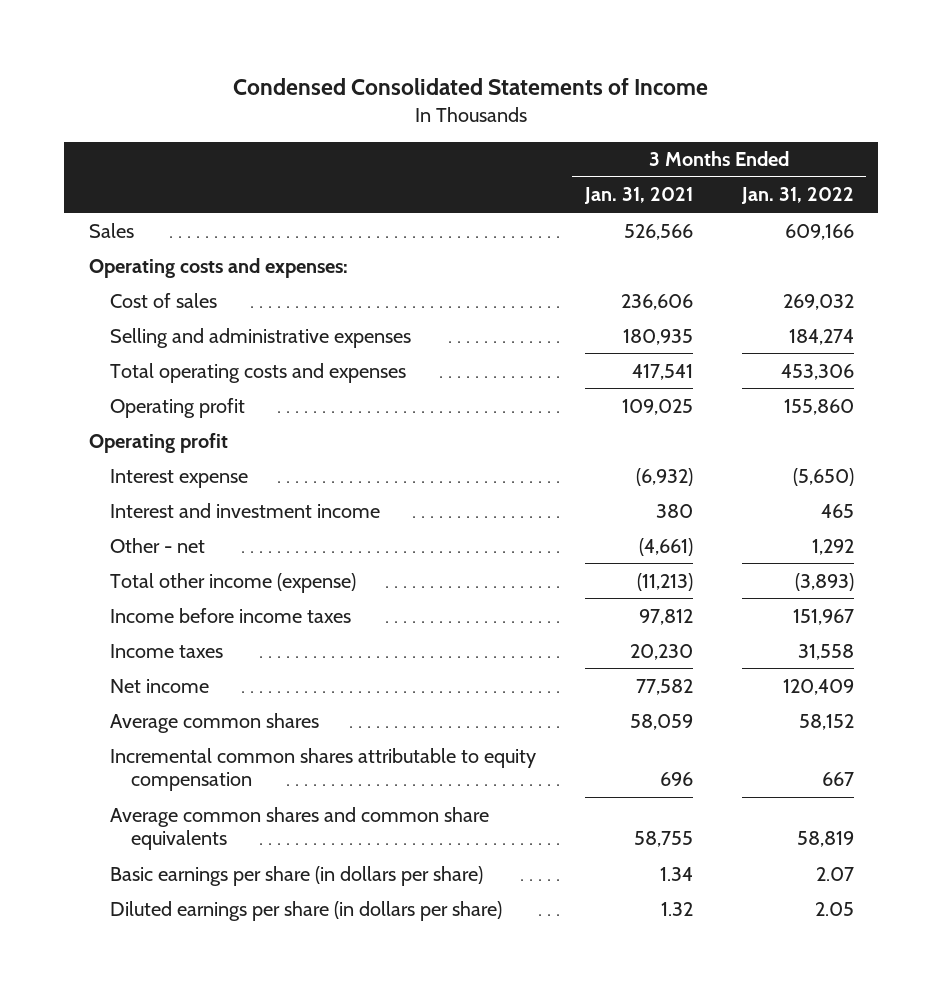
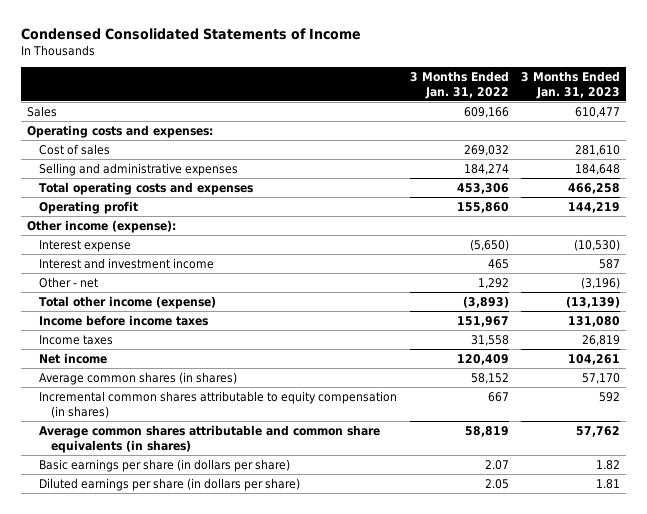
[583,187,693,205] Jan. 31, 2021 -> none
none -> [520,70,620,99] 3 Months Ended Jan. 31, 2023
[88,432,228,453] Operating profit -> [27,219,177,233] Other income (expense):
[109,712,319,733] Average common shares -> [39,371,238,385] Average common shares (in shares)
[109,747,536,791] Incremental common shares attributable to equity compensation -> [39,390,398,418] Incremental common shares attributable to equity compensation (in shares)
[109,806,489,850] Average common shares and common share equivalents -> [39,424,381,453] Average common shares attributable and common share equivalents (in shares)

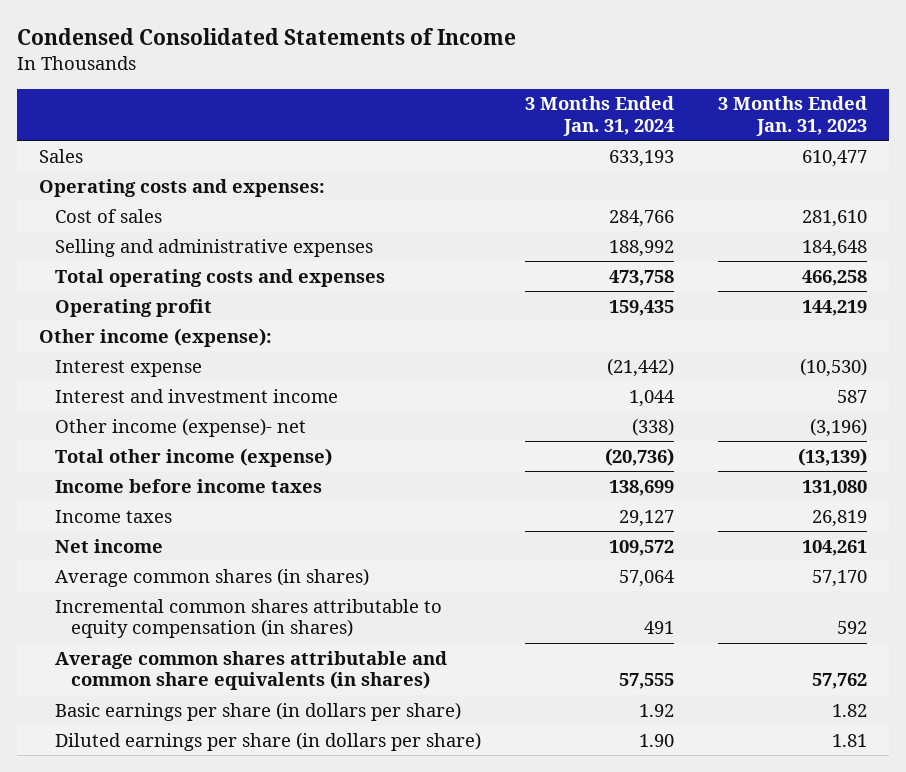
[409,70,509,99] 3 Months Ended Jan. 31, 2022 -> none
none -> [525,96,675,136] 3 Months Ended Jan. 31, 2024
[39,276,99,288] Other - net -> [55,417,307,437] Other income (expense)- net

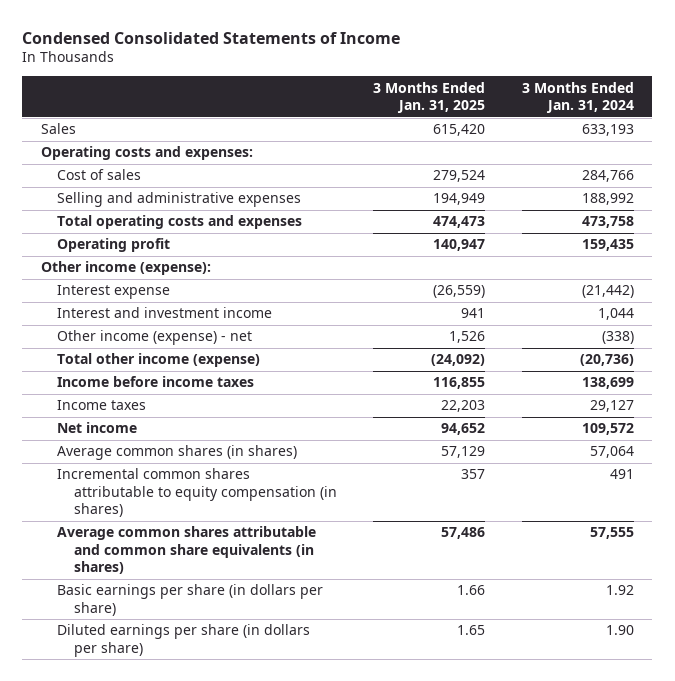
[717,96,867,136] 3 Months Ended Jan. 31, 2023 -> none
none -> [373,81,486,114] 3 Months Ended Jan. 31, 2025
[55,417,307,437] Other income (expense)- net -> [57,330,253,346] Other income (expense) - net

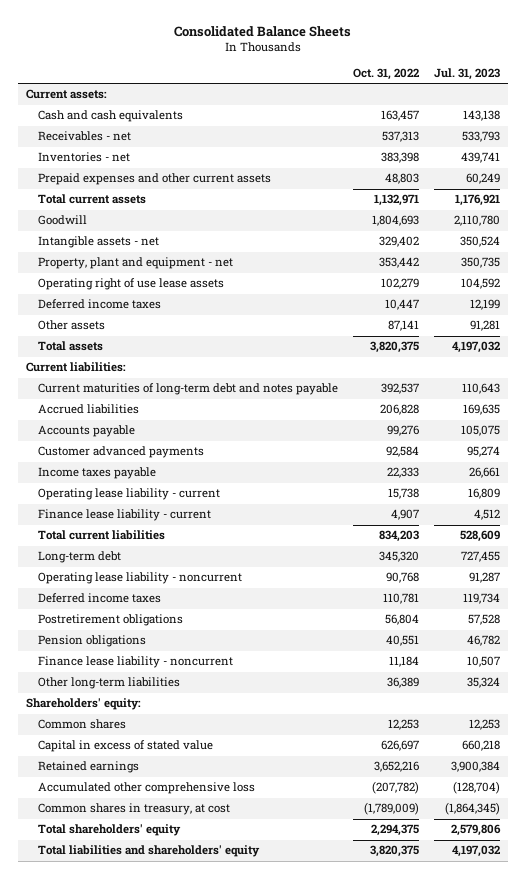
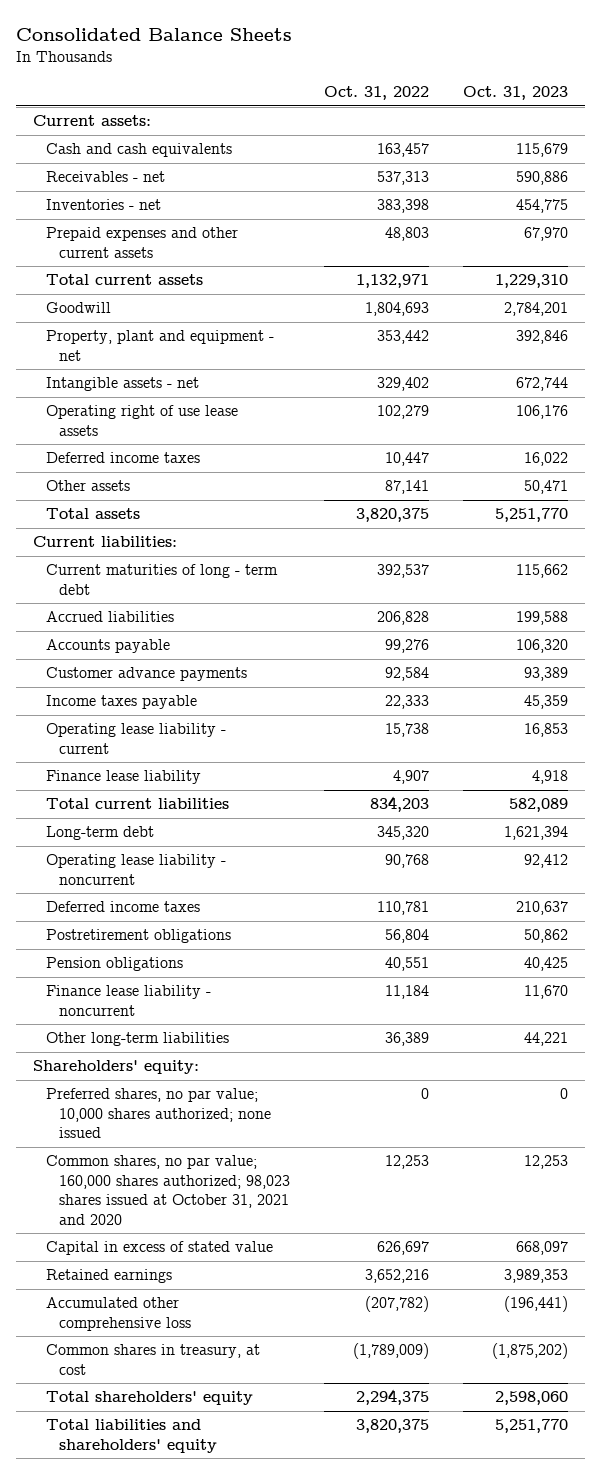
[433,67,500,80] Jul. 31, 2023 -> none
none -> [462,86,568,101] Oct. 31, 2023
[37,236,159,249] Intangible assets - net -> [45,377,199,392] Intangible assets - net
[37,383,338,396] Current maturities of long-term debt and notes payable -> [45,564,278,595] Current maturities of long - term debt
[37,446,204,459] Customer advanced payments -> [45,667,247,682] Customer advance payments
[37,509,211,522] Finance lease liability - current -> [45,770,201,785] Finance lease liability
none -> [45,1088,271,1139] Preferred shares, no par value; 10,000 shares authorized; none issued
[37,719,126,730] Common shares -> [45,1155,290,1225] Common shares, no par value; 160,000 shares authorized; 98,023 shares issued at October 31, 2021 and 2020

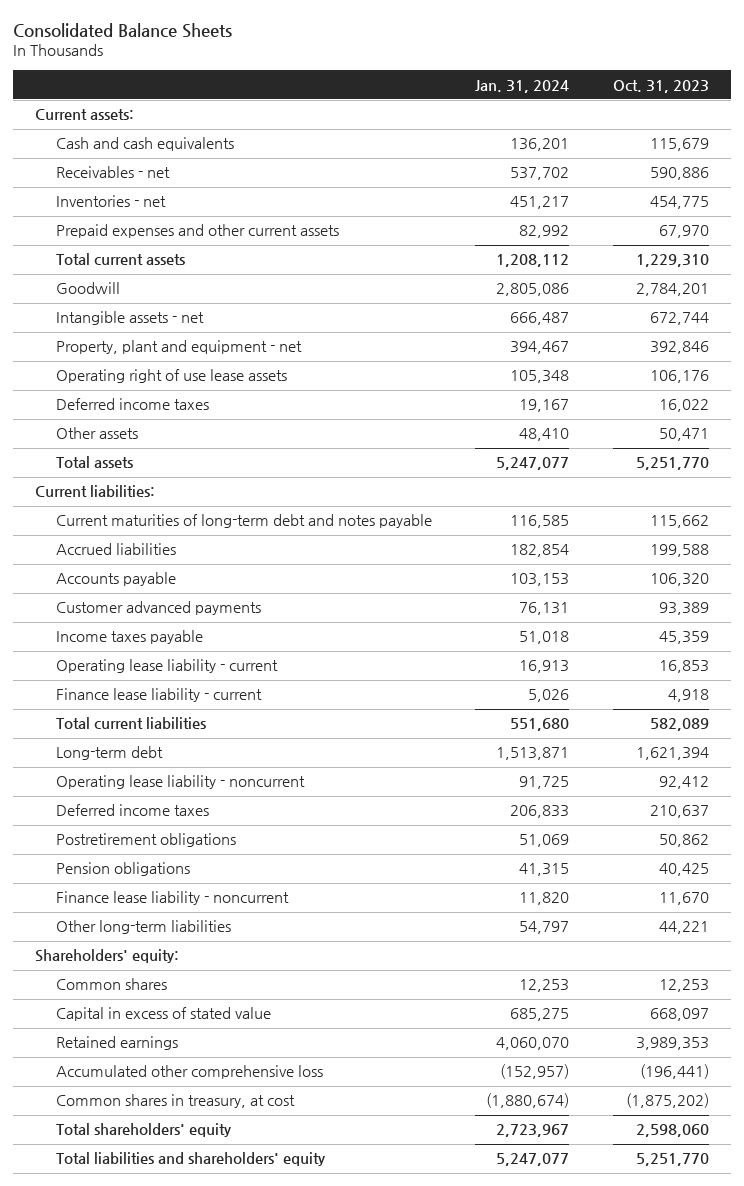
[323,86,429,101] Oct. 31, 2022 -> none
none -> [475,79,570,93] Jan. 31, 2024
[45,330,274,361] Property, plant and equipment - net -> [55,340,302,355] Property, plant and equipment - net
[45,564,278,595] Current maturities of long - term debt -> [55,514,432,529] Current maturities of long-term debt and notes payable
[45,667,247,682] Customer advance payments -> [55,601,261,616] Customer advanced payments
[45,770,201,785] Finance lease liability -> [55,688,262,703] Finance lease liability - current
[45,1088,271,1139] Preferred shares, no par value; 10,000 shares authorized; none issued -> none
[45,1155,290,1225] Common shares, no par value; 160,000 shares authorized; 98,023 shares issued at October 31, 2021 and 2020 -> [55,978,167,991] Common shares

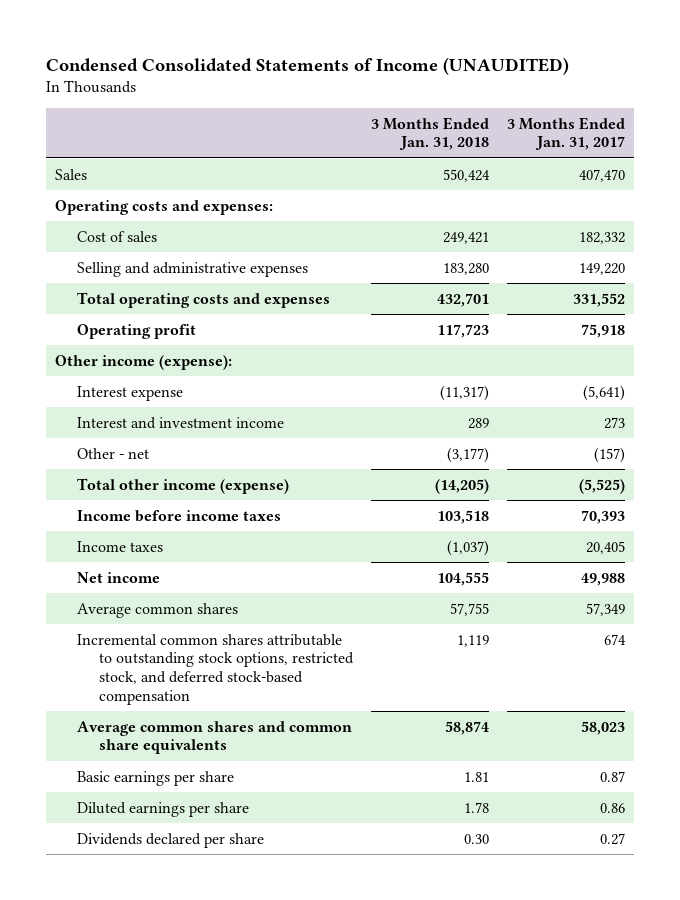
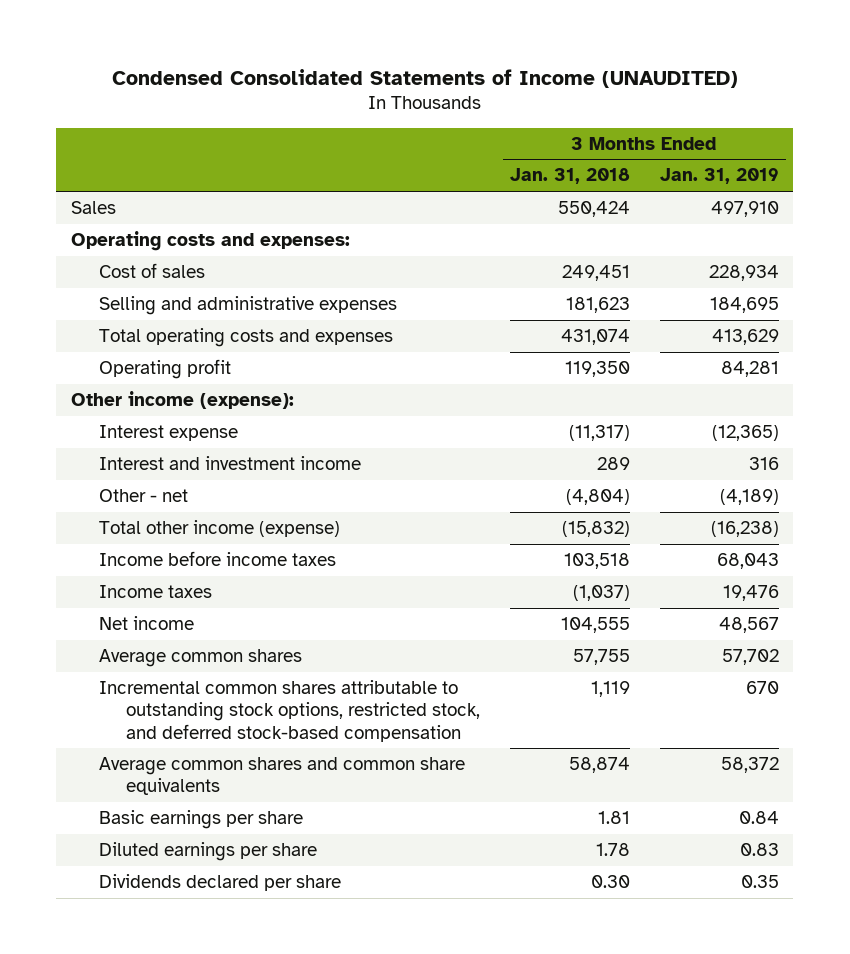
[507,116,626,151] 3 Months Ended Jan. 31, 2017 -> none
none -> [659,168,779,185] Jan. 31, 2019
[443,231,490,244] 249,421 -> [561,265,630,282] 249,451
[443,262,490,275] 183,280 -> [565,297,630,314] 181,623
[437,292,490,307] 432,701 -> [560,329,630,346] 431,074
[437,323,490,338] 117,723 -> [564,361,630,378] 119,350
[447,446,490,463] (3,177) -> [565,489,630,506] (4,804)
[435,478,490,494] (14,205) -> [561,521,630,538] (15,832)

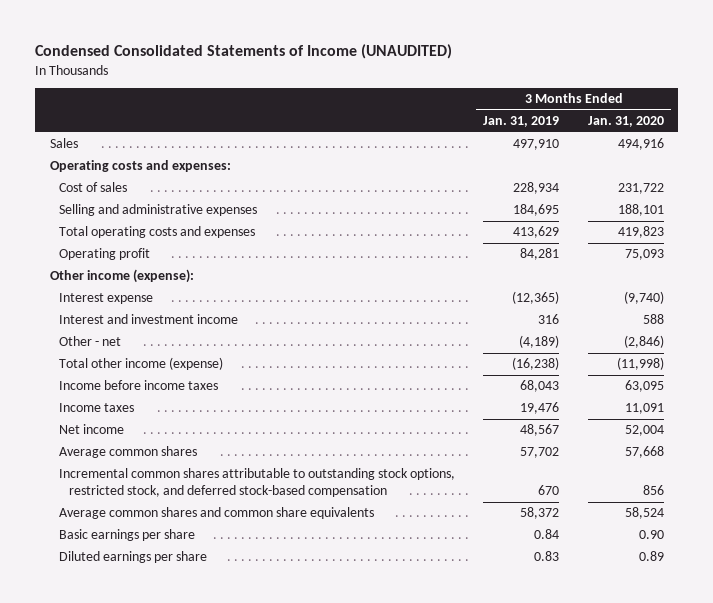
[509,168,630,185] Jan. 31, 2018 -> none
none -> [587,116,664,128] Jan. 31, 2020
[98,874,341,892] Dividends declared per share -> none

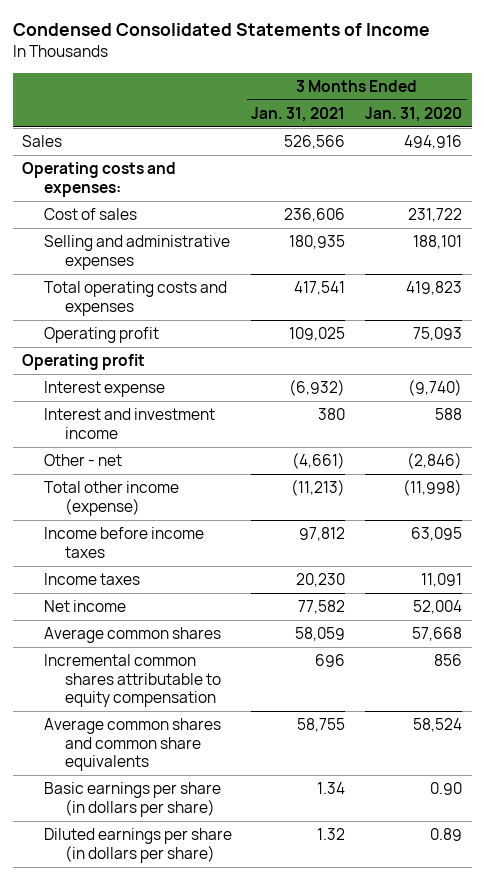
[35,44,453,60] Condensed Consolidated Statements of Income (UNAUDITED) -> [12,23,430,37] Condensed Consolidated Statements of Income
[483,116,560,128] Jan. 31, 2019 -> none
none -> [251,106,346,122] Jan. 31, 2021
[49,269,194,284] Other income (expense): -> [22,354,146,371] Operating profit
[59,468,456,497] Incremental common shares attributable to outstanding stock options, restricted stock, and deferred stock-based compensation -> [43,654,222,708] Incremental common shares attributable to equity compensation
[59,529,196,542] Basic earnings per share -> [43,782,221,817] Basic earnings per share (in dollars per share)
[59,551,208,564] Diluted earnings per share -> [43,828,232,863] Diluted earnings per share (in dollars per share)

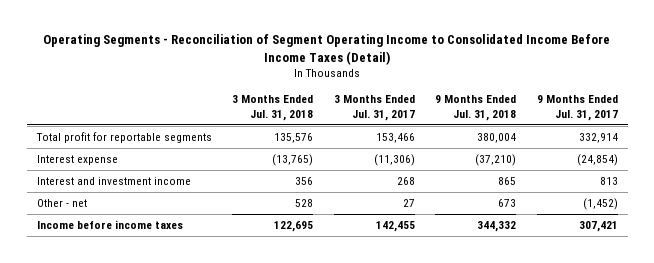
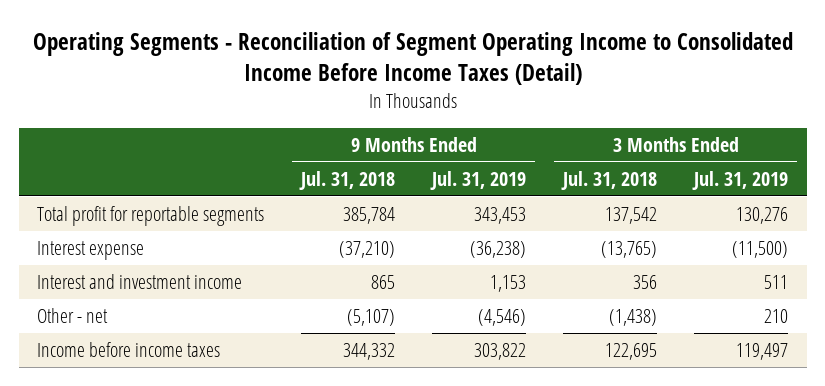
[333,95,415,122] 3 Months Ended Jul. 31, 2017 -> none
[536,95,618,122] 9 Months Ended Jul. 31, 2017 -> none
none -> [430,170,527,190] Jul. 31, 2019
none -> [692,170,789,190] Jul. 31, 2019
[274,133,314,144] 135,576 -> [605,207,658,225] 137,542
[477,133,517,144] 380,004 -> [343,207,396,225] 385,784
[295,199,314,208] 528 -> [609,309,658,327] (1,438)
[498,199,517,208] 673 -> [347,309,396,327] (5,107)

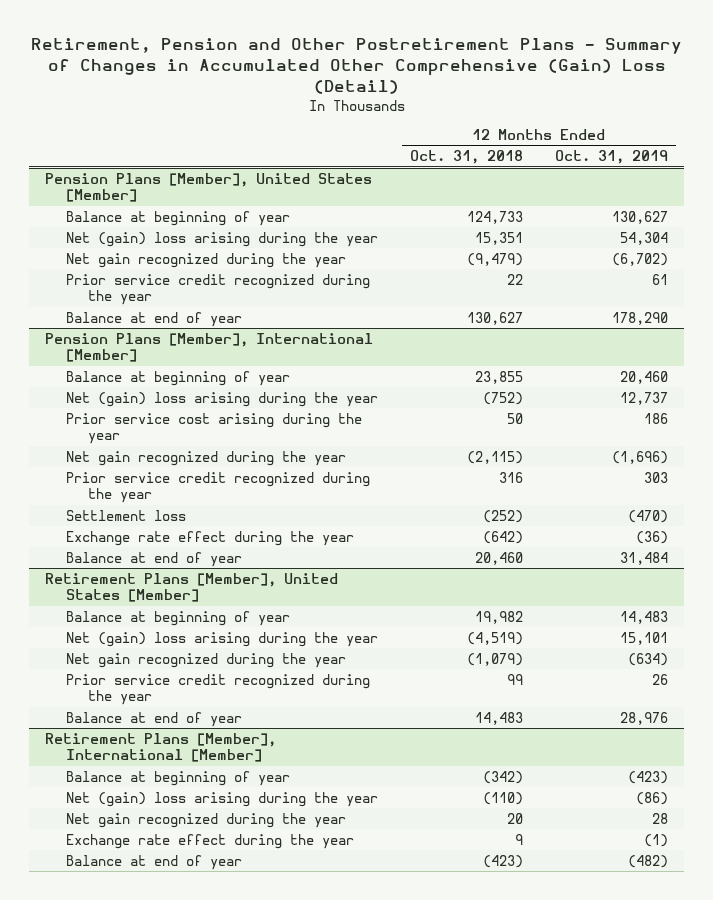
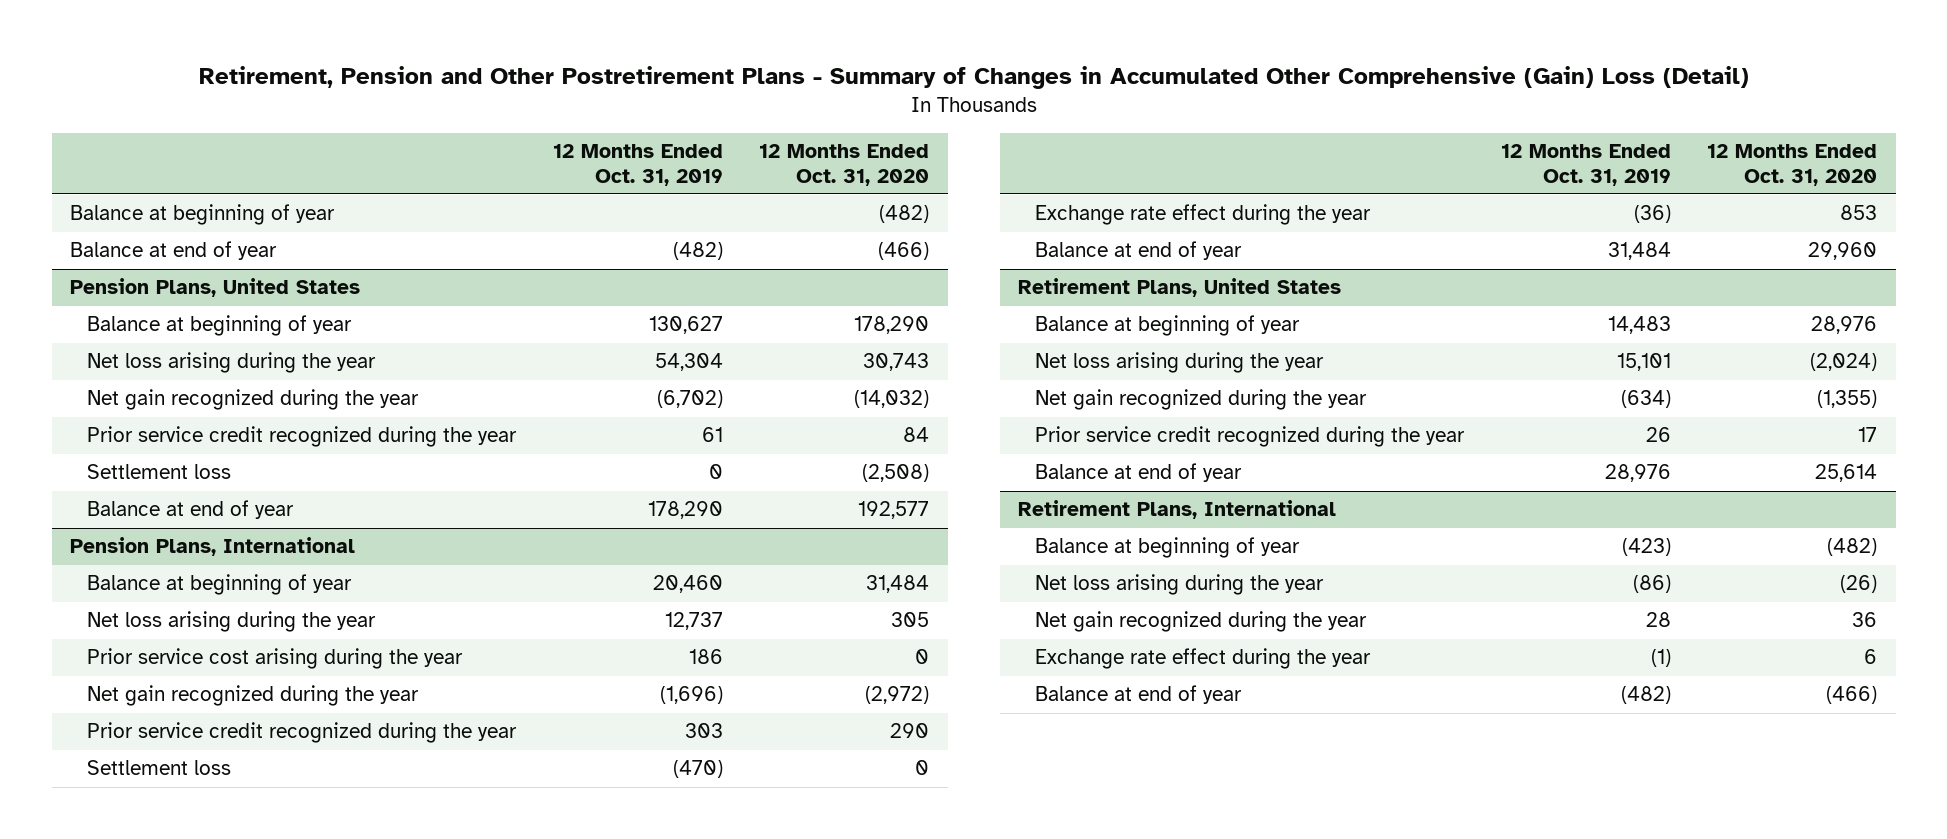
[410,150,524,165] Oct. 31, 2018 -> none
none -> [759,144,930,186] 12 Months Ended Oct. 31, 2020
none -> [70,204,336,226] Balance at beginning of year
none -> [70,241,278,261] Balance at end of year
[44,172,372,203] Pension Plans [Member], United States [Member] -> [70,278,361,298] Pension Plans, United States
[66,231,379,247] Net (gain) loss arising during the year -> [86,352,376,374] Net loss arising during the year
none -> [86,464,231,480] Settlement loss
[44,332,373,363] Pension Plans [Member], International [Member] -> [70,537,356,557] Pension Plans, International
[66,391,379,407] Net (gain) loss arising during the year -> [86,611,376,633] Net loss arising during the year
[44,572,338,603] Retirement Plans [Member], United States [Member] -> [1018,278,1342,298] Retirement Plans, United States
[66,631,379,647] Net (gain) loss arising during the year -> [1034,352,1324,374] Net loss arising during the year
[44,732,276,763] Retirement Plans [Member], International [Member] -> [1018,500,1337,520] Retirement Plans, International
[66,791,379,807] Net (gain) loss arising during the year -> [1034,574,1324,596] Net loss arising during the year

